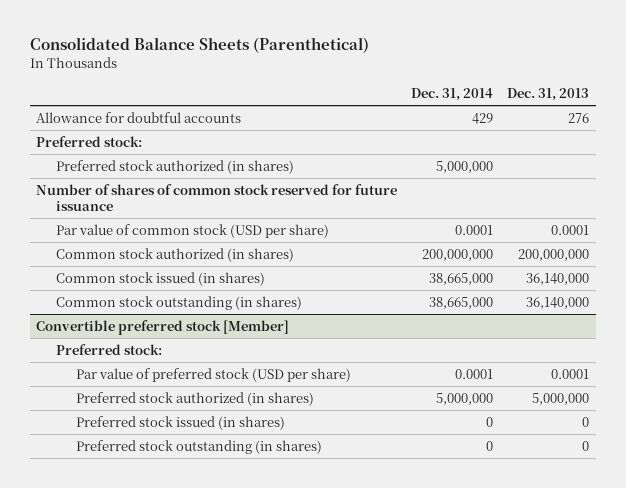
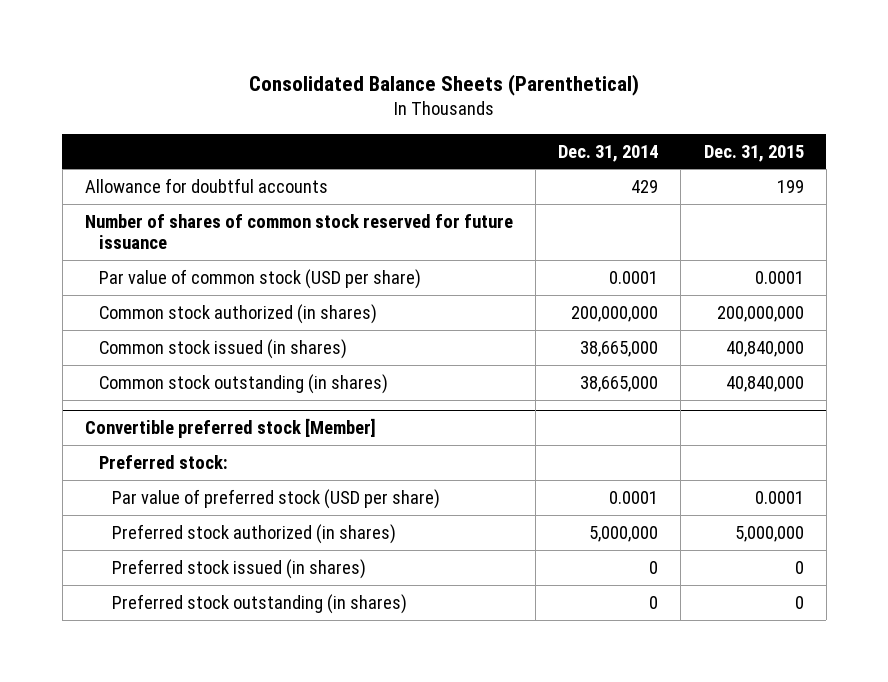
[507,88,590,102] Dec. 31, 2013 -> none
none -> [703,144,804,162] Dec. 31, 2015
[36,135,143,147] Preferred stock: -> none
[56,159,295,174] Preferred stock authorized (in shares) -> none

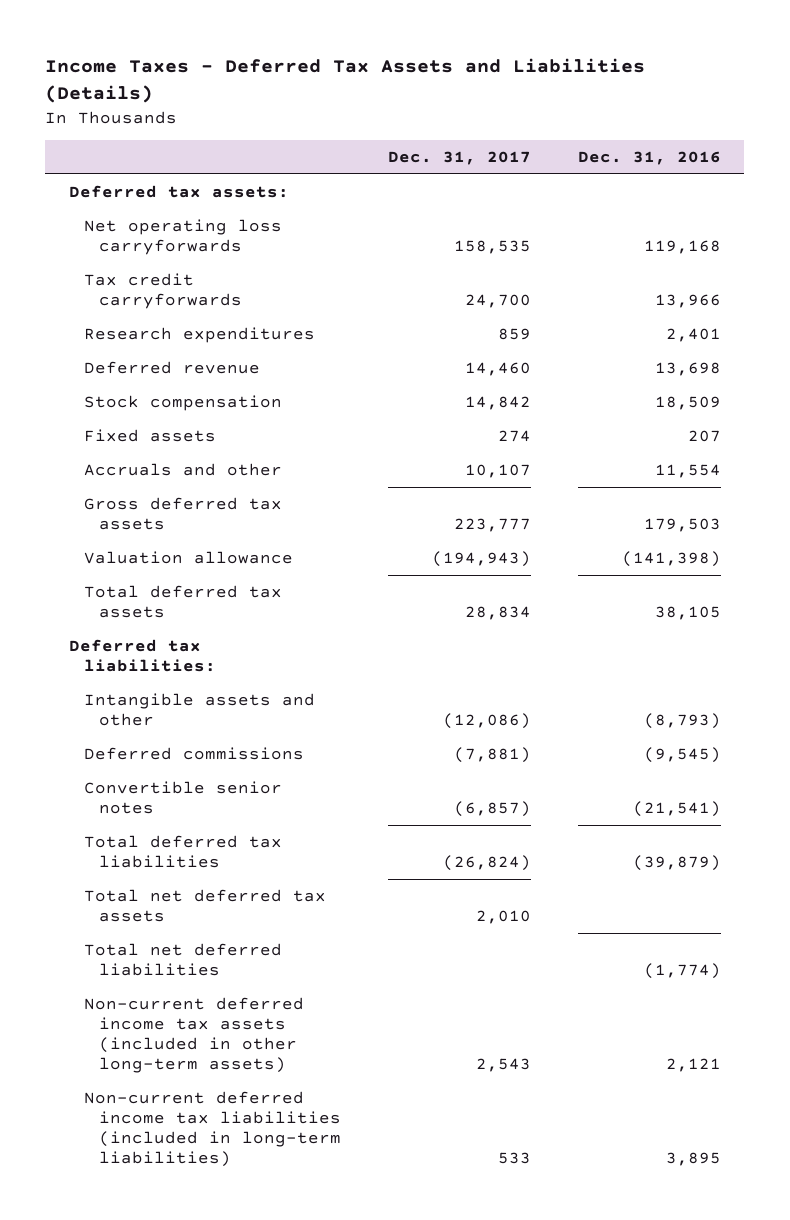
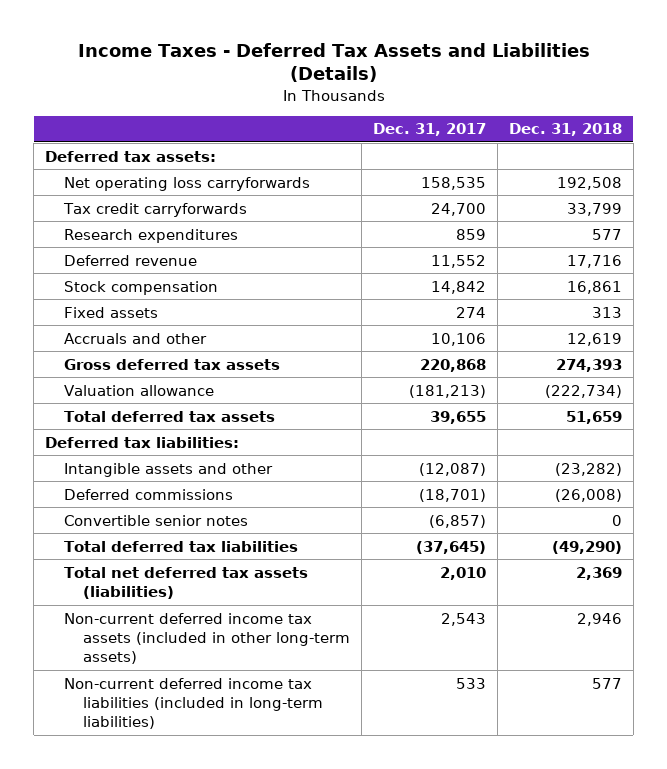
[577,150,721,165] Dec. 31, 2016 -> none
none -> [509,123,623,137] Dec. 31, 2018
[465,361,532,376] 14,460 -> [431,254,487,268] 11,552
[465,463,532,478] 10,107 -> [431,332,487,346] 10,106
[454,518,532,533] 223,777 -> [420,358,487,372] 220,868
[432,550,532,567] (194,943) -> [409,384,487,398] (181,213)
[465,606,532,621] 28,834 -> [430,410,487,424] 39,655
[443,713,532,730] (12,086) -> [419,462,487,476] (12,087)
[454,746,532,763] (7,881) -> [419,488,487,502] (18,701)
[84,942,283,977] Total net deferred liabilities -> none
[443,855,532,872] (26,824) -> [416,540,487,554] (37,645)
[84,888,327,923] Total net deferred tax assets -> [64,566,309,600] Total net deferred tax assets (liabilities)

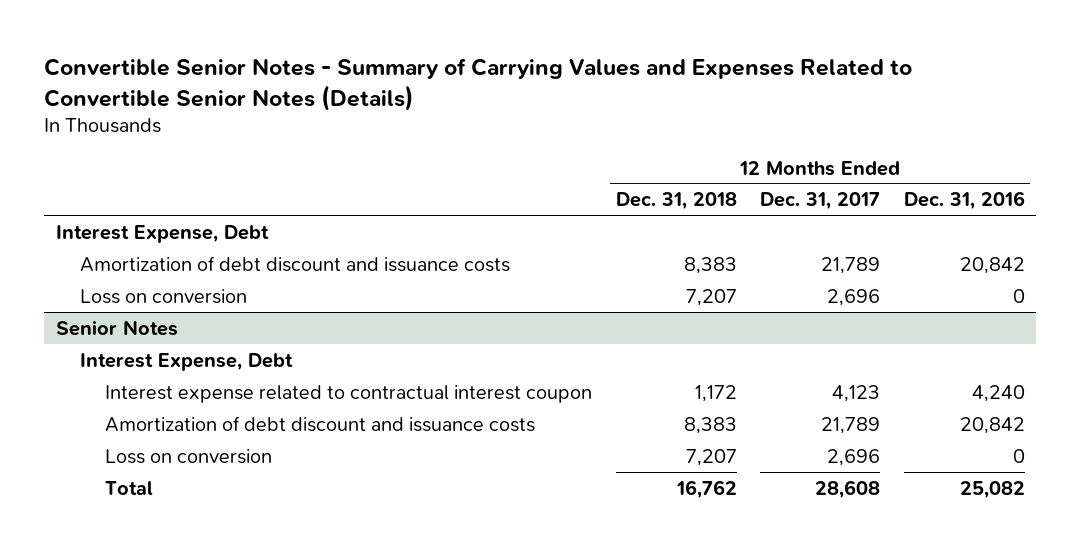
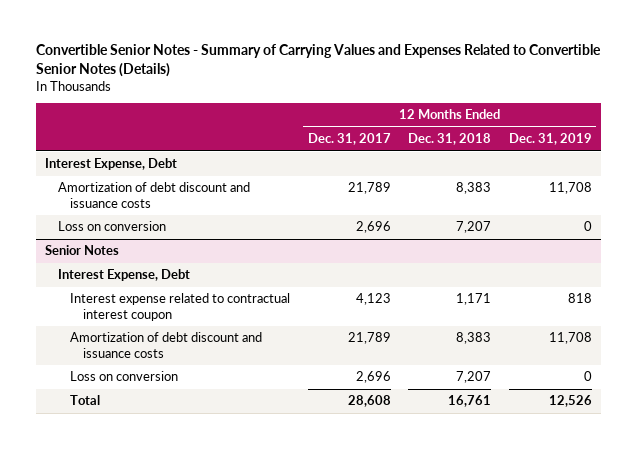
[903,191,1025,211] Dec. 31, 2016 -> none
none -> [508,133,592,146] Dec. 31, 2019
[694,384,737,402] 1,172 -> [456,293,492,306] 1,171
[675,479,737,499] 16,762 -> [448,395,492,408] 16,761

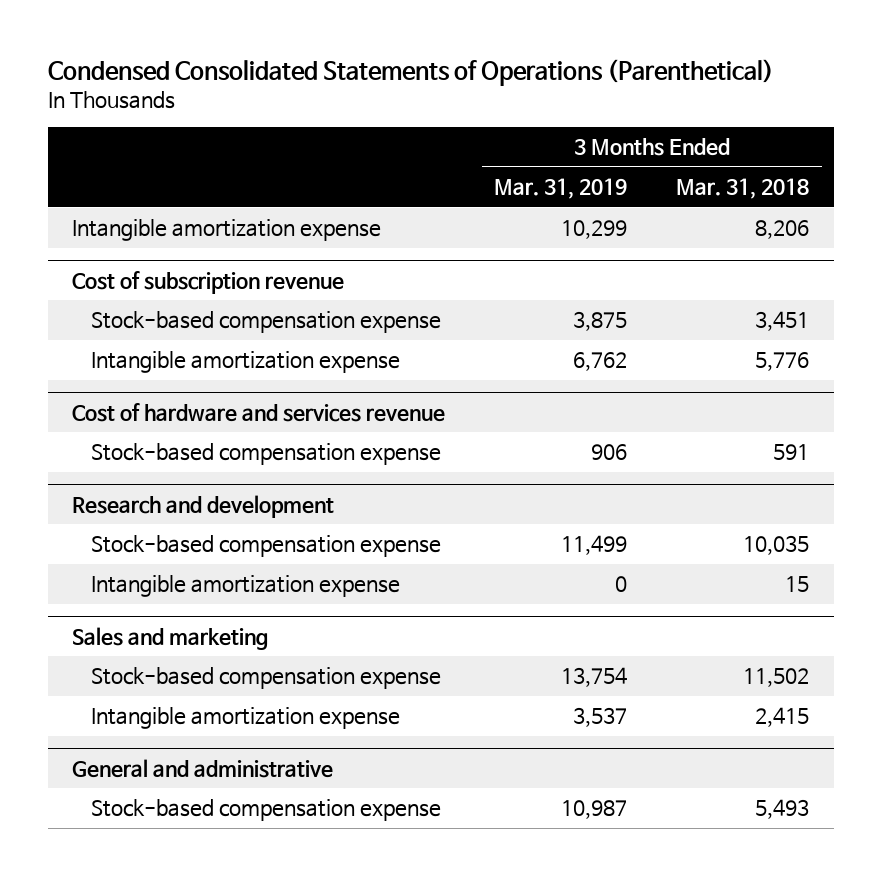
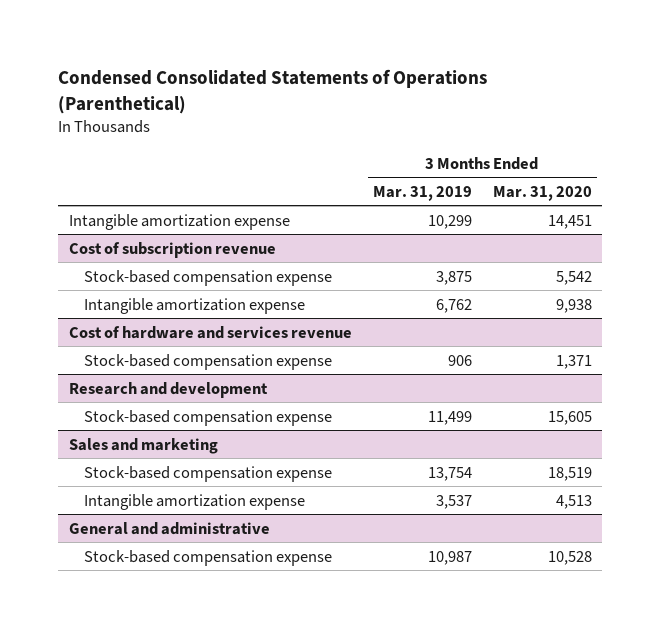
[676,177,810,199] Mar. 31, 2018 -> none
none -> [492,185,592,201] Mar. 31, 2020
[90,575,400,598] Intangible amortization expense -> none

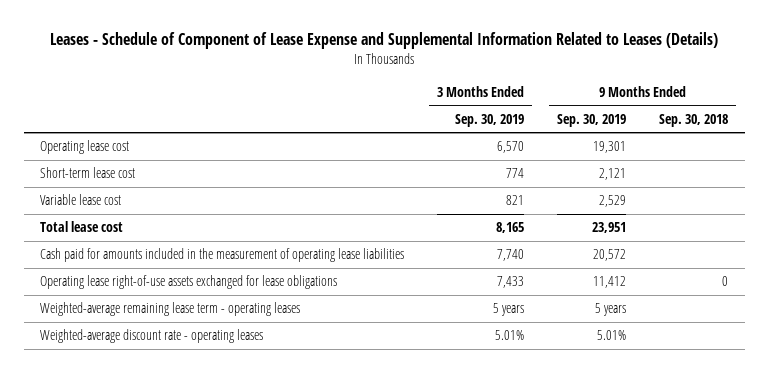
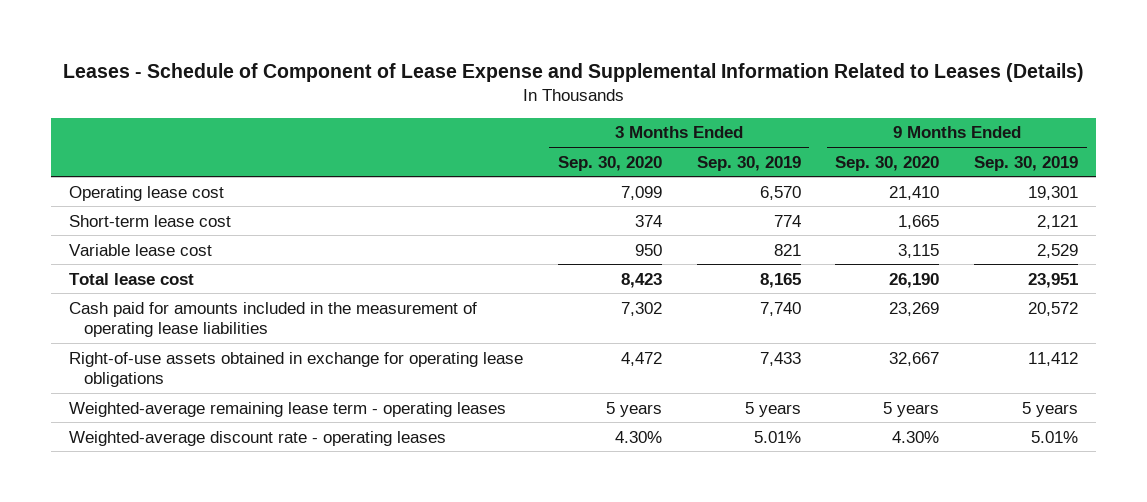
[659,113,729,127] Sep. 30, 2018 -> none
none -> [557,155,662,171] Sep. 30, 2020
none -> [835,155,940,171] Sep. 30, 2020
[40,275,338,290] Operating lease right-of-use assets exchanged for lease obligations -> [68,351,523,388] Right-of-use assets obtained in exchange for operating lease obligations

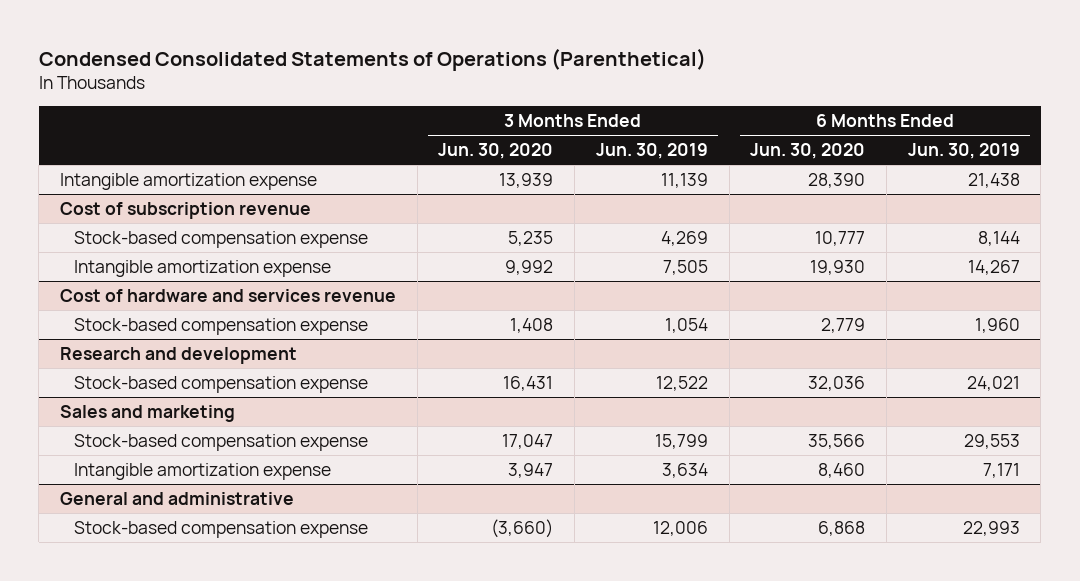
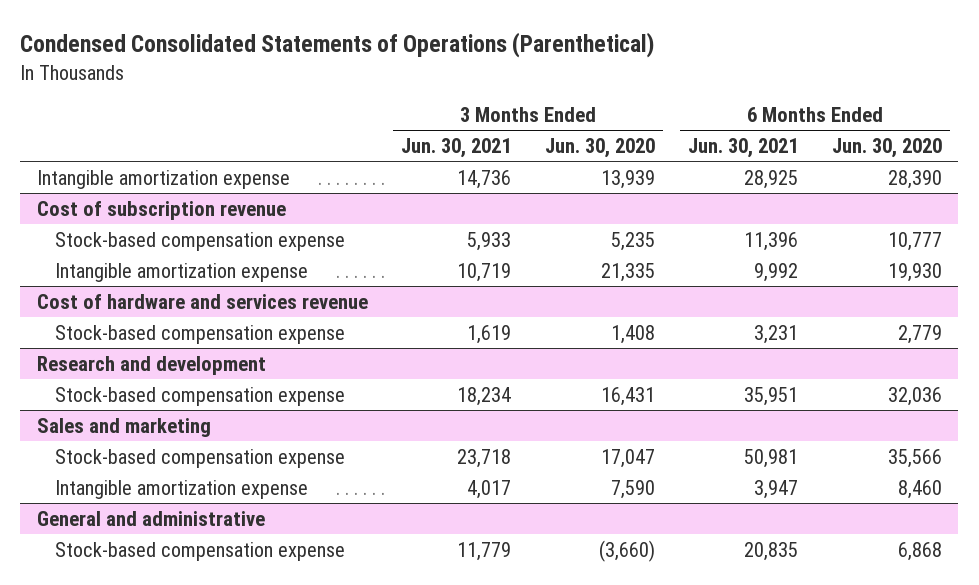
[595,143,708,160] Jun. 30, 2019 -> none
[907,143,1020,160] Jun. 30, 2019 -> none
none -> [401,138,512,159] Jun. 30, 2021
none -> [688,138,799,159] Jun. 30, 2021
[505,259,554,275] 9,992 -> [600,262,655,282] 21,335
[508,462,554,478] 3,947 -> [610,479,655,499] 7,590

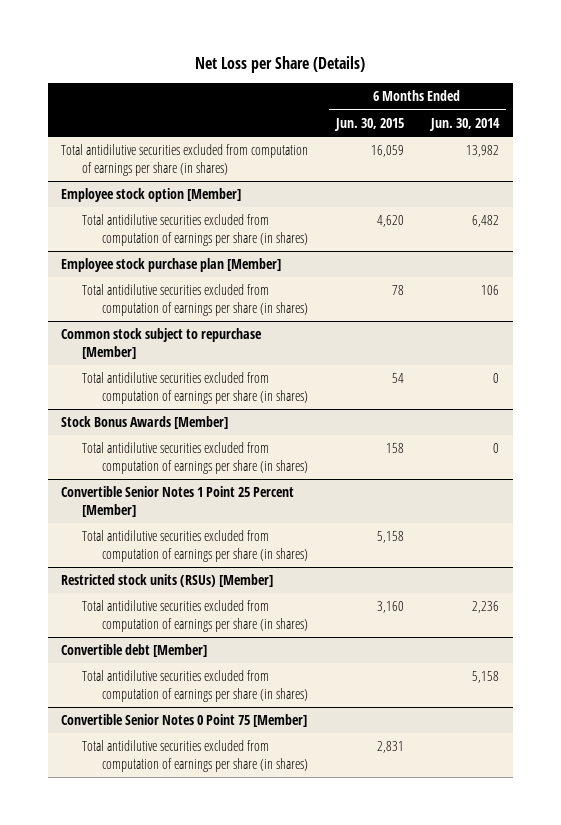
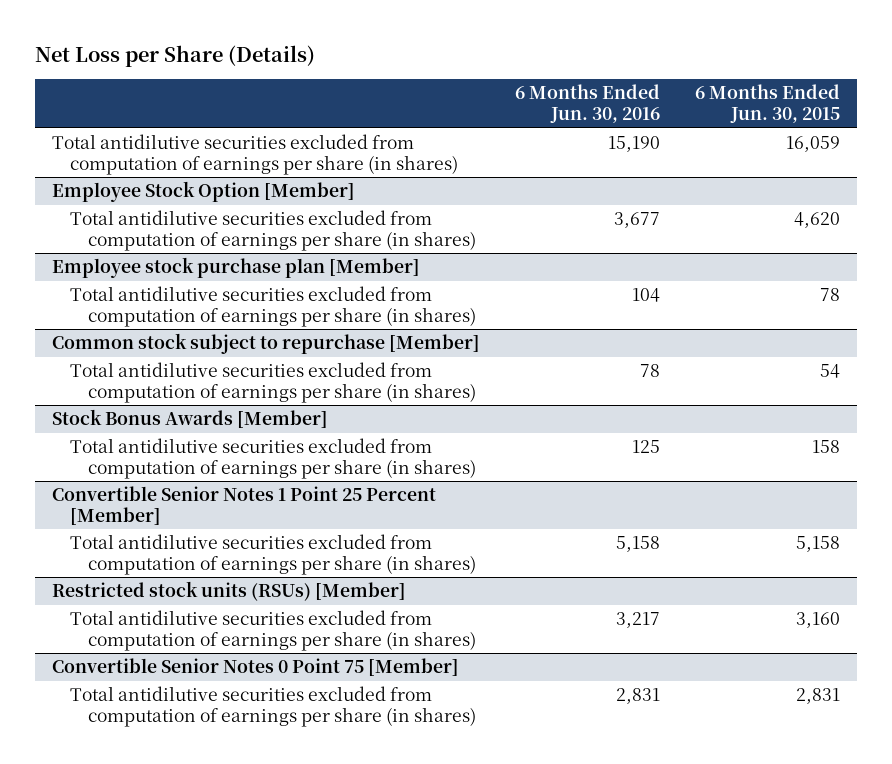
[429,117,501,131] Jun. 30, 2014 -> none
none -> [514,84,660,124] 6 Months Ended Jun. 30, 2016
[61,188,242,203] Employee stock option [Member] -> [52,181,356,203] Employee Stock Option [Member]
[61,644,208,658] Convertible debt [Member] -> none
[81,670,308,702] Total antidilutive securities excluded from computation of earnings per share (in shares) -> none

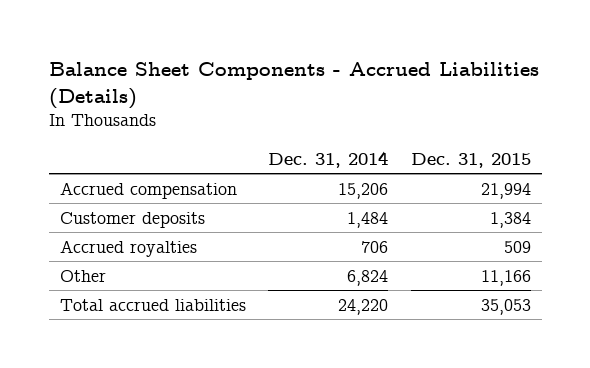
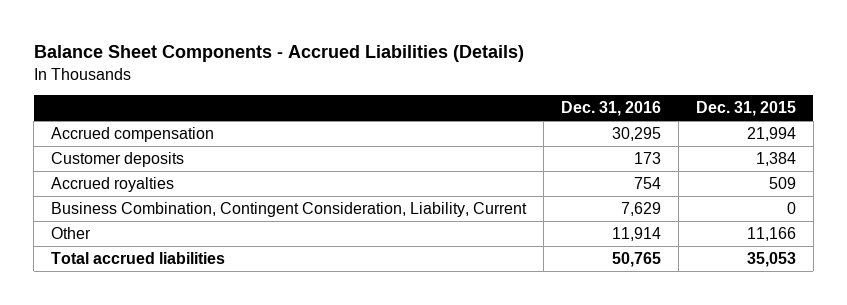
[268,150,389,168] Dec. 31, 2014 -> none
none -> [561,101,662,117] Dec. 31, 2016
none -> [51,201,528,217] Business Combination, Contingent Consideration, Liability, Current

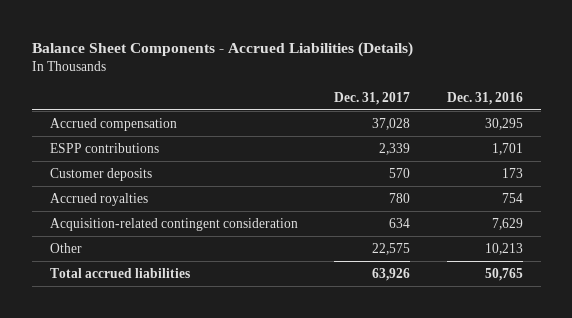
[695,101,796,117] Dec. 31, 2015 -> none
none -> [334,91,411,105] Dec. 31, 2017
none -> [49,143,159,154] ESPP contributions
[51,201,528,217] Business Combination, Contingent Consideration, Liability, Current -> [49,218,298,232] Acquisition-related contingent consideration
[612,226,662,241] 11,914 -> [484,243,523,256] 10,213

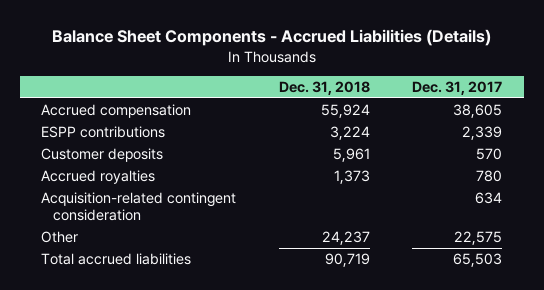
[446,91,523,105] Dec. 31, 2016 -> none
none -> [278,81,370,96] Dec. 31, 2018
[372,118,411,131] 37,028 -> [453,103,503,118] 38,605
[372,268,411,282] 63,926 -> [453,252,503,267] 65,503

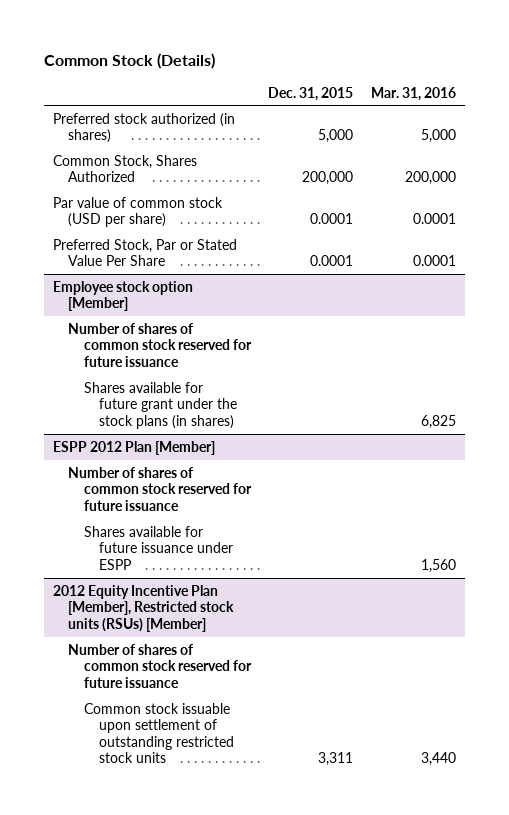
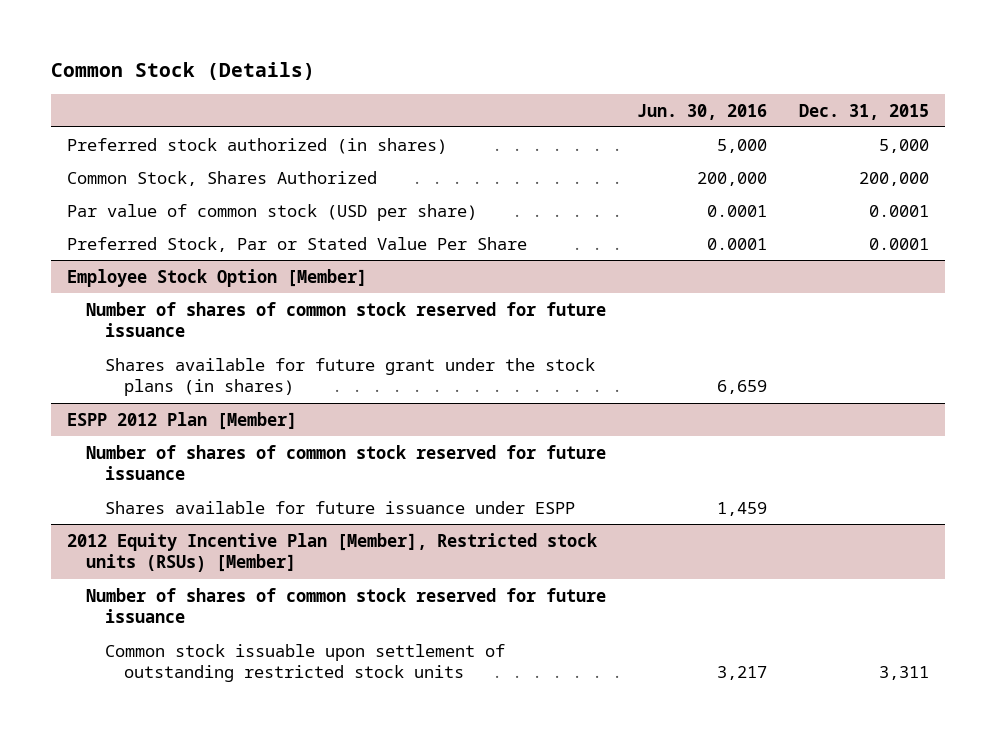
[371,86,457,101] Mar. 31, 2016 -> none
none -> [637,103,768,120] Jun. 30, 2016
[52,280,193,312] Employee stock option [Member] -> [66,268,367,287] Employee Stock Option [Member]

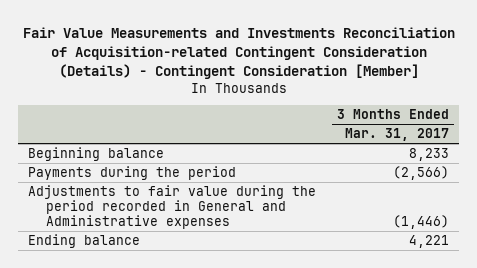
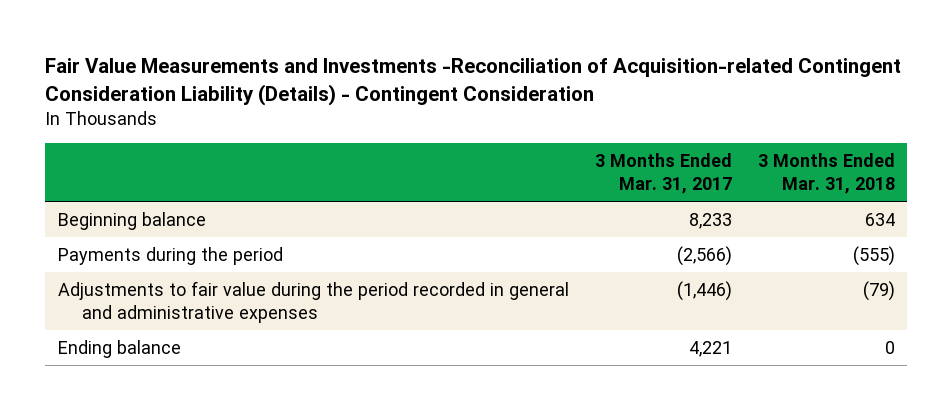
[22,26,455,79] Fair Value Measurements and Investments Reconciliation of Acquisition-related Contingent Consideration (Details) - Contingent Consideration [Member] -> [44,57,901,106] Fair Value Measurements and Investments -Reconciliation of Acquisition-related Contingent Consideration Liability (Details) - Contingent Consideration
none -> [757,152,895,194] 3 Months Ended Mar. 31, 2018
[28,185,317,230] Adjustments to fair value during the period recorded in General and Administrative expenses -> [57,280,569,324] Adjustments to fair value during the period recorded in general and administrative expenses

